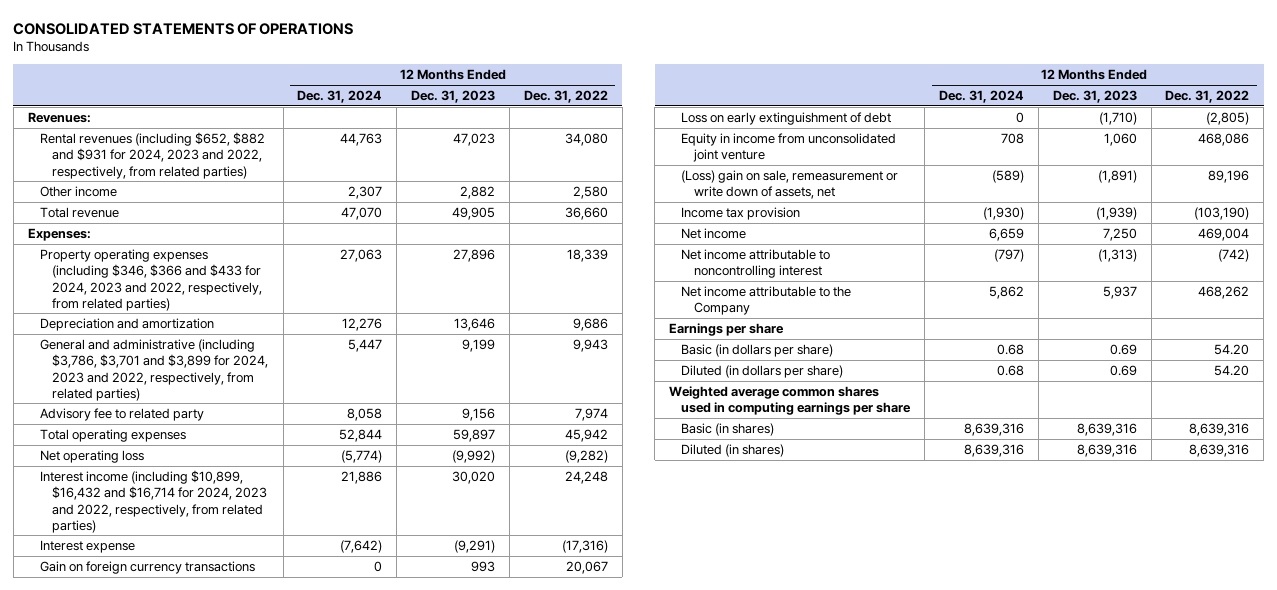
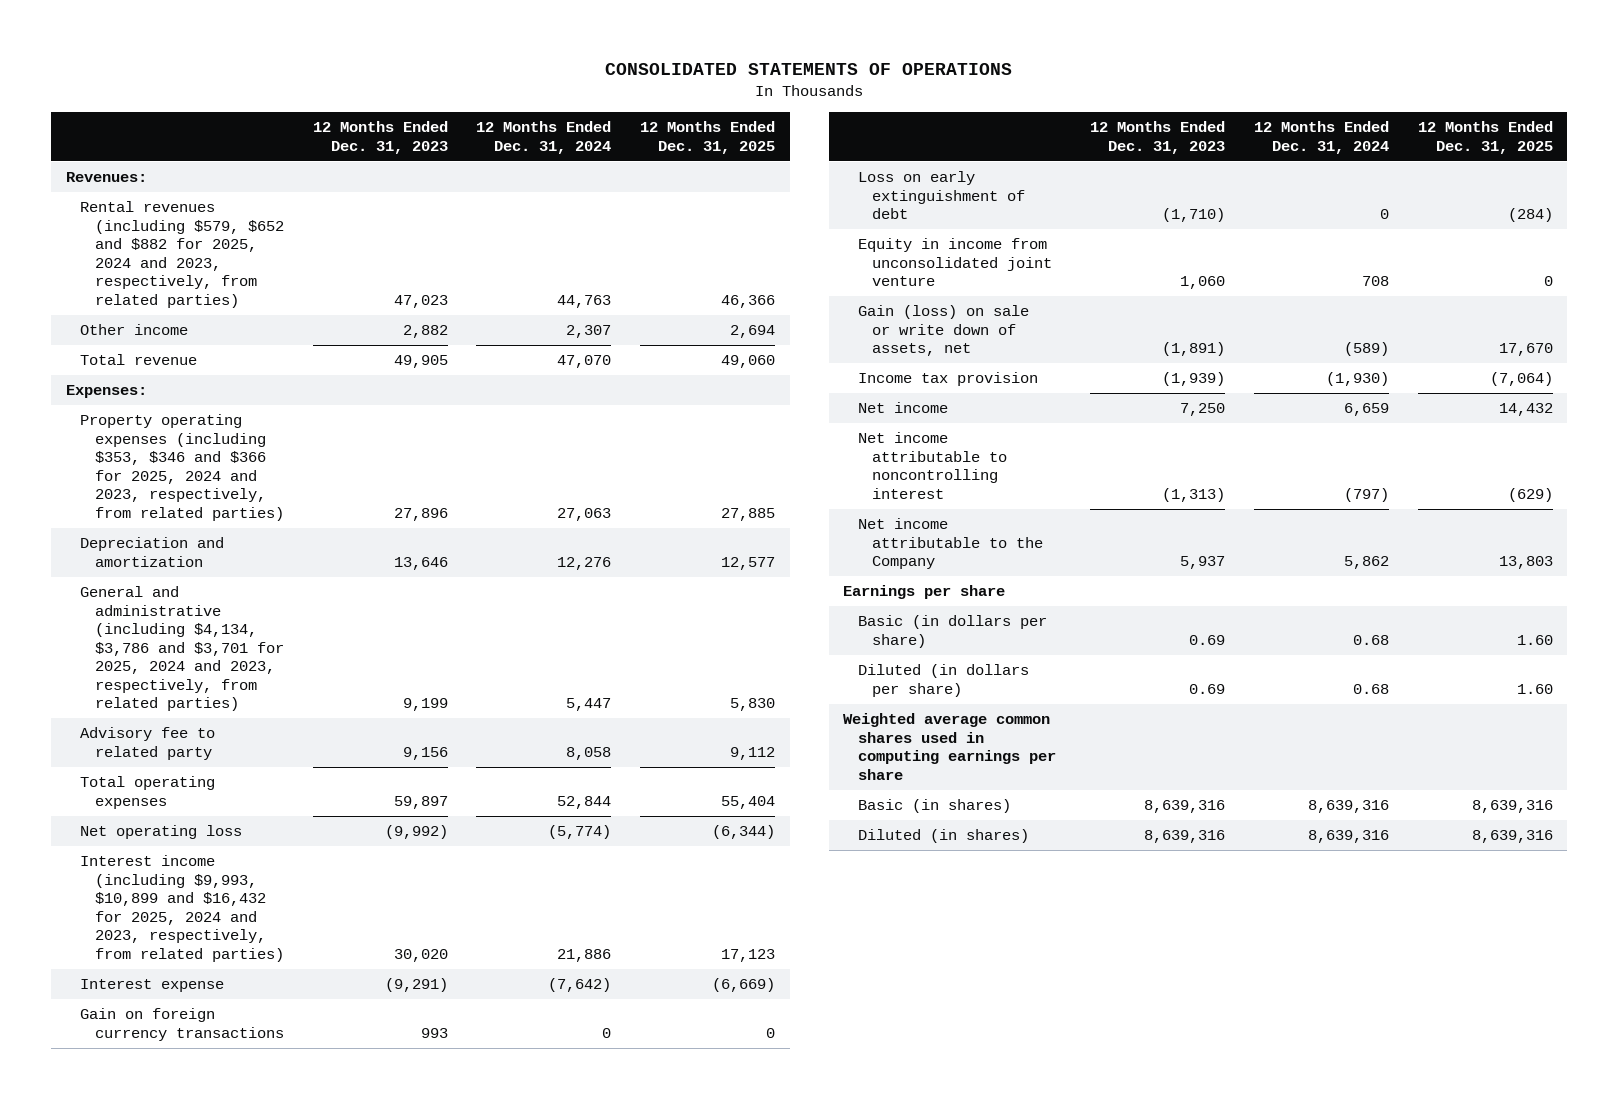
[523,90,608,104] Dec. 31, 2022 -> none
none -> [640,121,776,154] 12 Months Ended Dec. 31, 2025
[39,131,265,179] Rental revenues (including $652, $882 and $931 for 2024, 2023 and 2022, respectively, from related parties) -> [80,201,284,308] Rental revenues (including $579, $652 and $882 for 2025, 2024 and 2023, respectively, from related parties)
[39,248,263,311] Property operating expenses (including $346, $366 and $433 for 2024, 2023 and 2022, respectively, from related parties) -> [80,414,284,521] Property operating expenses (including $353, $346 and $366 for 2025, 2024 and 2023, respectively, from related parties)
[39,338,269,401] General and administrative (including $3,786, $3,701 and $3,899 for 2024, 2023 and 2022, respectively, from related parties) -> [80,586,284,712] General and administrative (including $4,134, $3,786 and $3,701 for 2025, 2024 and 2023, respectively, from related parties)
[39,469,268,533] Interest income (including $10,899, $16,432 and $16,714 for 2024, 2023 and 2022, respectively, from related parties) -> [80,855,284,962] Interest income (including $9,993, $10,899 and $16,432 for 2025, 2024 and 2023, respectively, from related parties)
[681,169,899,200] (Loss) gain on sale, remeasurement or write down of assets, net -> [857,305,1029,357] Gain (loss) on sale or write down of assets, net

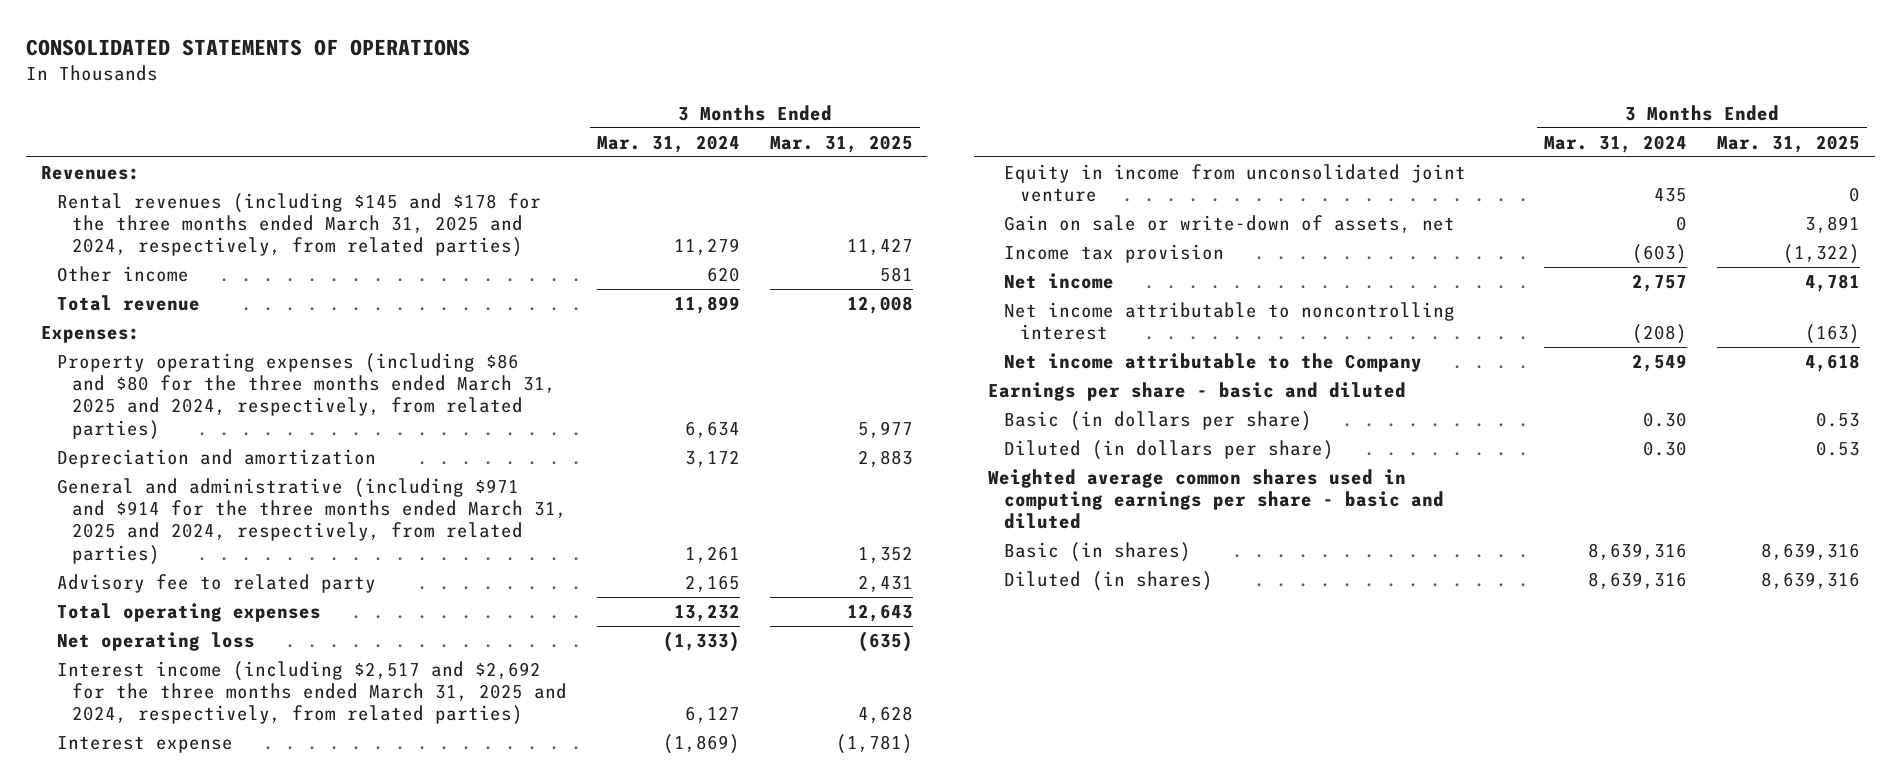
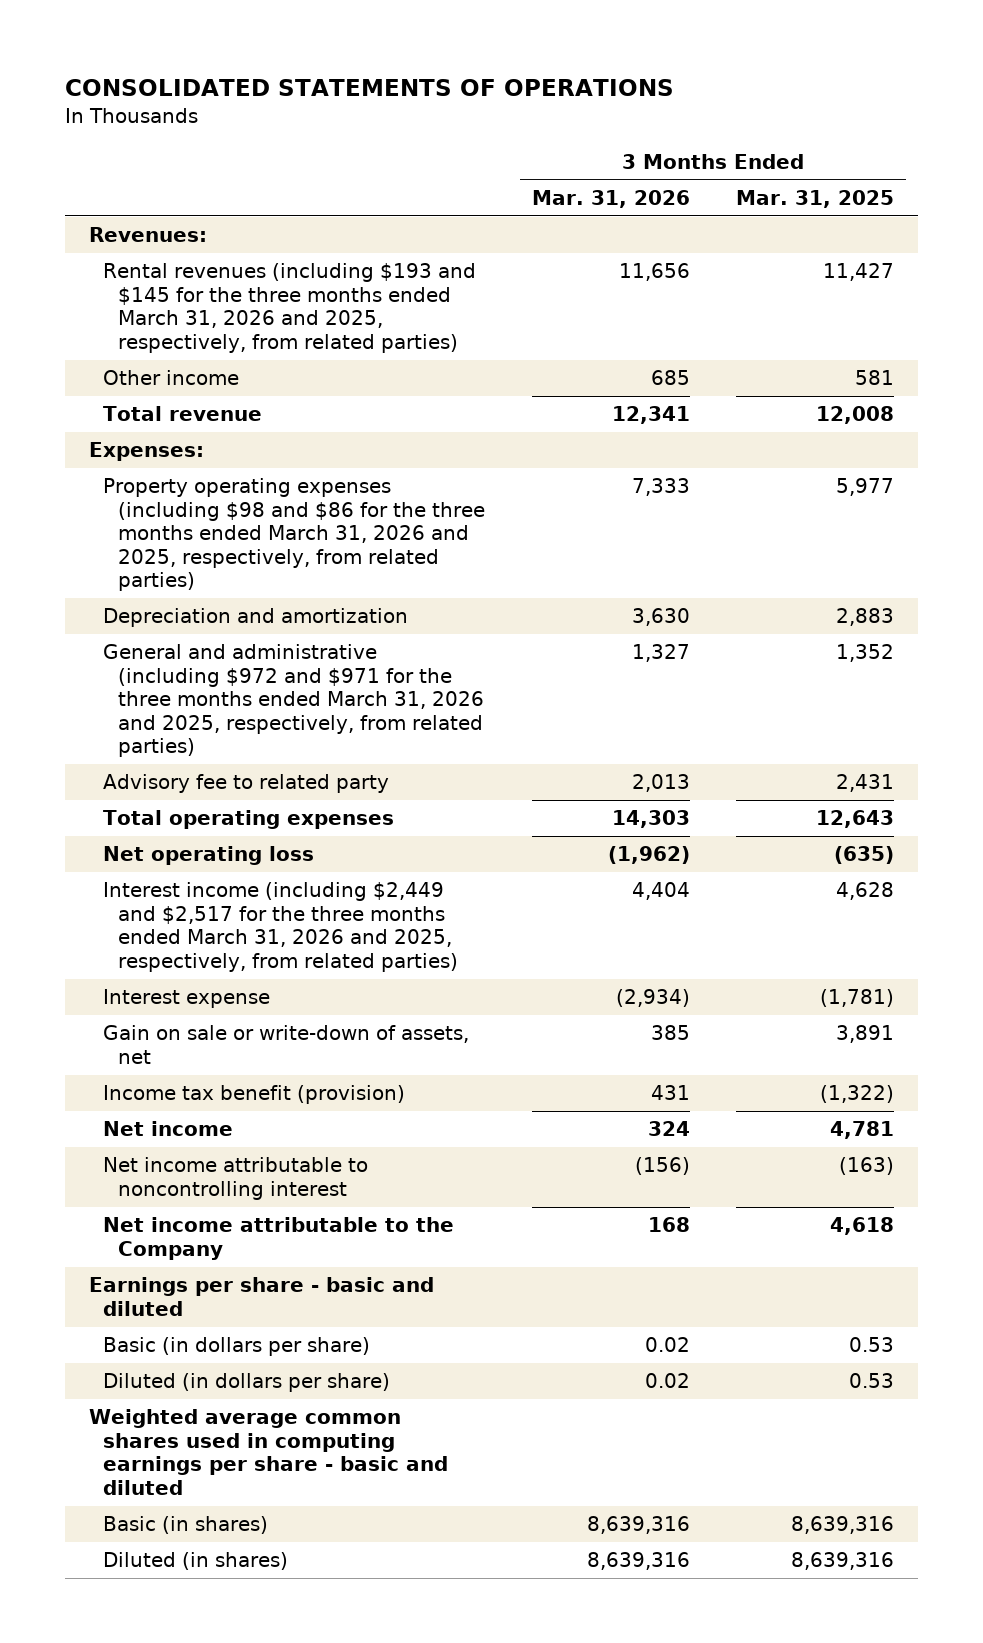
[596,134,740,153] Mar. 31, 2024 -> none
none -> [531,189,690,208] Mar. 31, 2026
[56,192,541,258] Rental revenues (including $145 and $178 for the three months ended March 31, 2025 and 2024, respectively, from related parties) -> [103,263,477,353] Rental revenues (including $193 and $145 for the three months ended March 31, 2026 and 2025, respectively, from related parties)
[56,352,557,440] Property operating expenses (including $86 and $80 for the three months ended March 31, 2025 and 2024, respectively, from related parties) -> [103,478,485,592] Property operating expenses (including $98 and $86 for the three months ended March 31, 2026 and 2025, respectively, from related parties)
[56,477,568,565] General and administrative (including $971 and $914 for the three months ended March 31, 2025 and 2024, respectively, from related parties) -> [103,644,484,758] General and administrative (including $972 and $971 for the three months ended March 31, 2026 and 2025, respectively, from related parties)
[56,660,568,726] Interest income (including $2,517 and $2,692 for the three months ended March 31, 2025 and 2024, respectively, from related parties) -> [103,882,458,972] Interest income (including $2,449 and $2,517 for the three months ended March 31, 2026 and 2025, respectively, from related parties)
[1004,163,1467,203] Equity in income from unconsolidated joint venture -> none
[1004,243,1225,263] Income tax provision -> [103,1085,406,1105] Income tax benefit (provision)

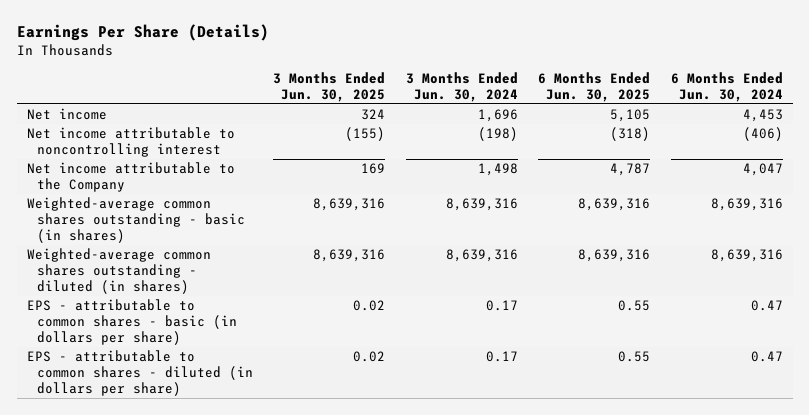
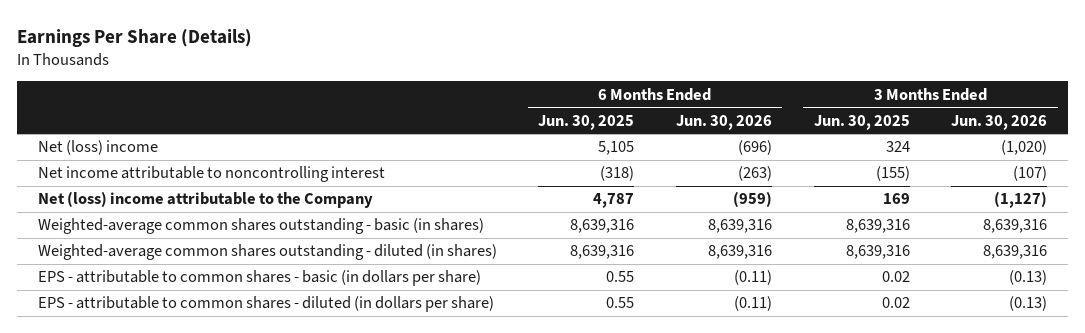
[405,72,518,102] 3 Months Ended Jun. 30, 2024 -> none
[670,72,783,102] 6 Months Ended Jun. 30, 2024 -> none
none -> [676,114,773,130] Jun. 30, 2026
none -> [951,114,1048,130] Jun. 30, 2026
[26,108,107,121] Net income -> [37,140,158,156] Net (loss) income
[26,162,235,193] Net income attributable to the Company -> [37,191,373,209] Net (loss) income attributable to the Company

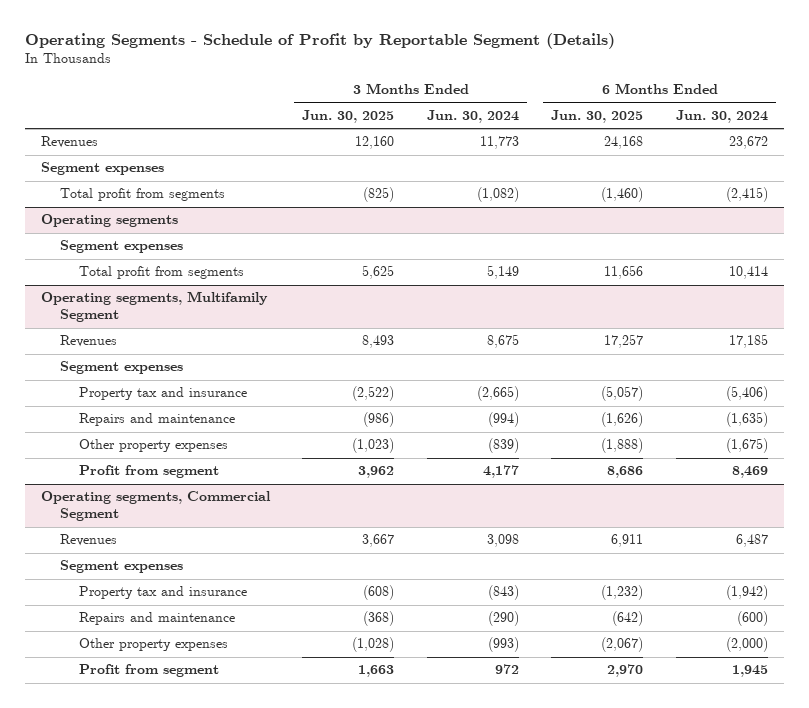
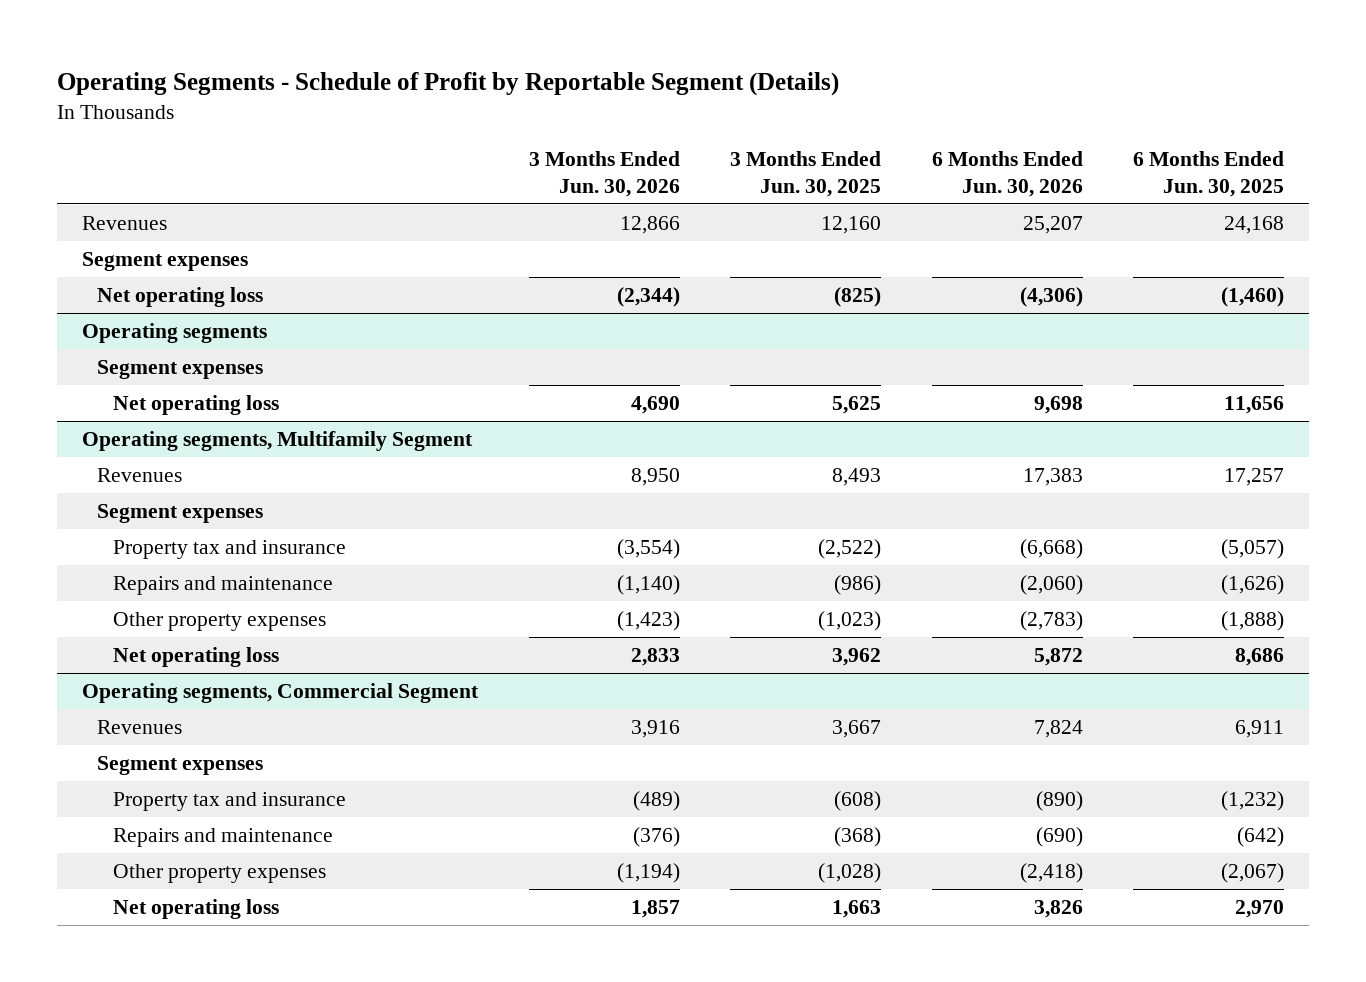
[426,109,519,123] Jun. 30, 2024 -> none
[675,109,768,123] Jun. 30, 2024 -> none
none -> [528,150,680,198] 3 Months Ended Jun. 30, 2026
none -> [931,150,1083,198] 6 Months Ended Jun. 30, 2026
[59,188,225,202] Total profit from segments -> [97,286,264,307] Net operating loss
[79,266,245,280] Total profit from segments -> [112,394,279,415] Net operating loss
[79,465,220,479] Profit from segment -> [112,646,279,667] Net operating loss
[79,664,220,678] Profit from segment -> [112,898,279,919] Net operating loss

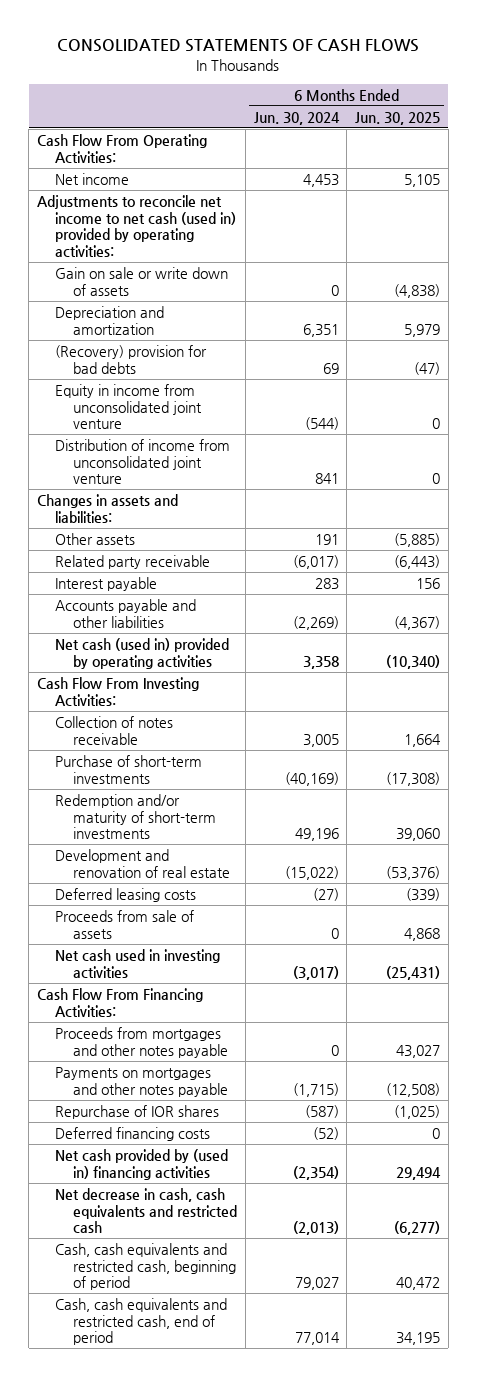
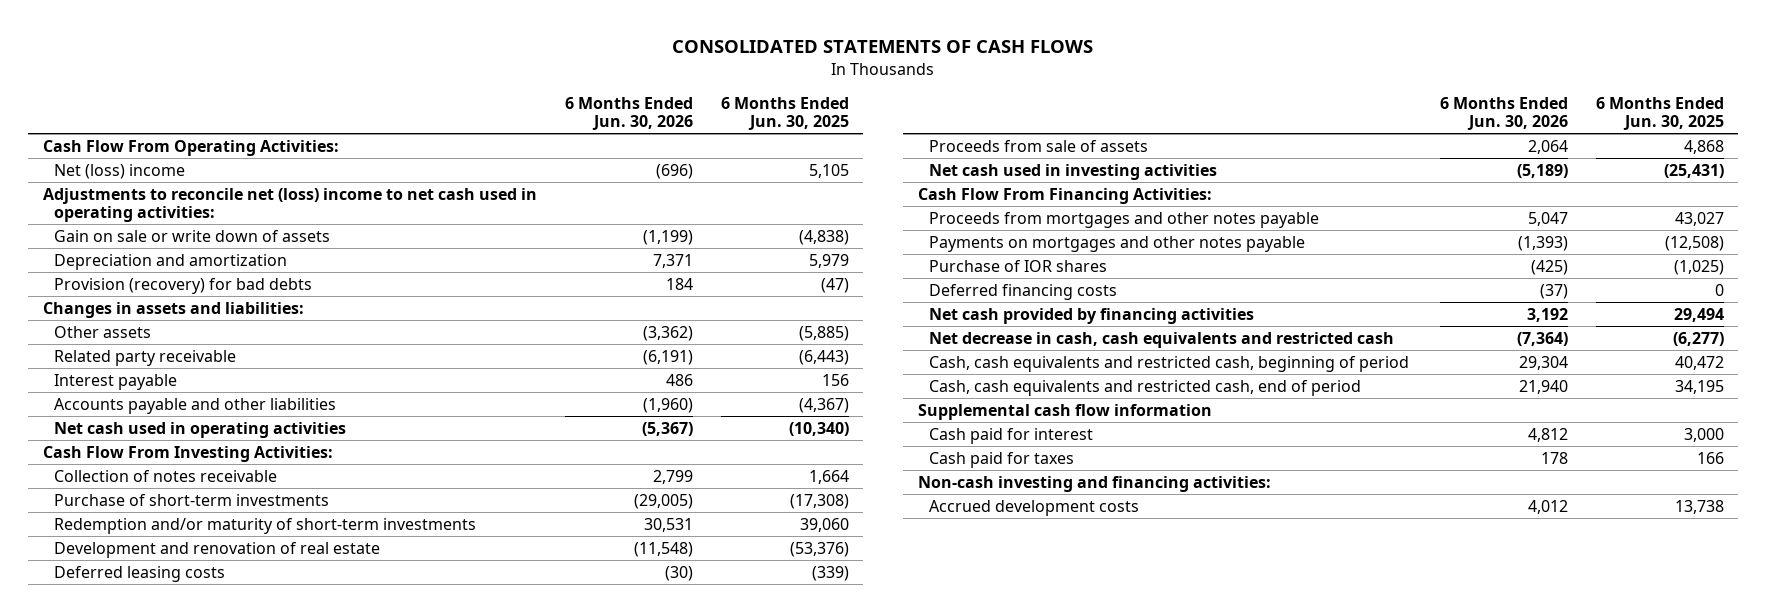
[253,111,340,125] Jun. 30, 2024 -> none
none -> [564,96,693,131] 6 Months Ended Jun. 30, 2026
[54,172,129,185] Net income -> [53,163,185,179] Net (loss) income
[36,194,236,257] Adjustments to reconcile net income to net cash (used in) provided by operating activities: -> [42,187,537,223] Adjustments to reconcile net (loss) income to net cash used in operating activities:
[54,383,203,430] Equity in income from unconsolidated joint venture -> none
[54,438,230,485] Distribution of income from unconsolidated joint venture -> none
[54,344,207,374] (Recovery) provision for bad debts -> [53,277,312,294] Provision (recovery) for bad debts
[54,637,229,669] Net cash (used in) provided by operating activities -> [53,421,346,438] Net cash used in operating activities
[54,1104,219,1119] Repurchase of IOR shares -> [928,259,1107,272] Purchase of IOR shares
[54,1148,228,1180] Net cash provided by (used in) financing activities -> [928,307,1254,324] Net cash provided by financing activities
none -> [917,403,1212,420] Supplemental cash flow information
none -> [928,427,1093,444] Cash paid for interest
none -> [928,451,1074,468] Cash paid for taxes
none -> [917,475,1271,492] Non-cash investing and financing activities:
none -> [928,499,1139,516] Accrued development costs

